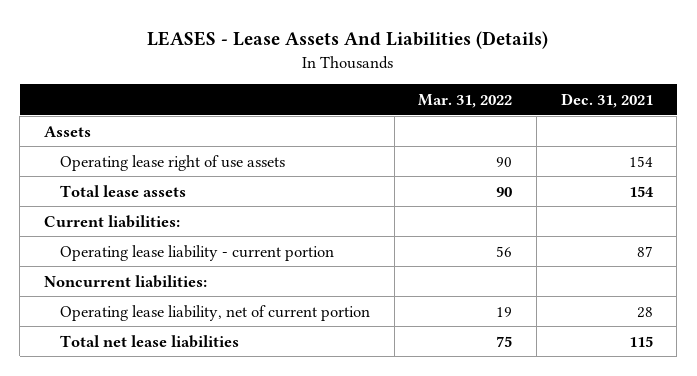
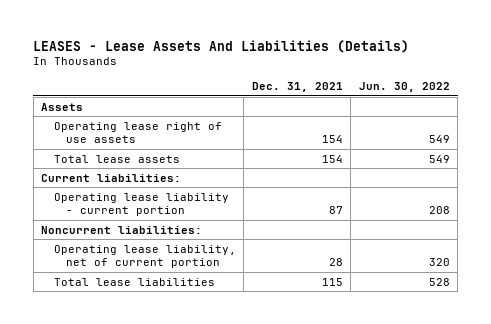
[418,93,513,108] Mar. 31, 2022 -> none
none -> [358,82,450,93] Jun. 30, 2022
[60,334,240,348] Total net lease liabilities -> [53,277,215,286] Total lease liabilities

